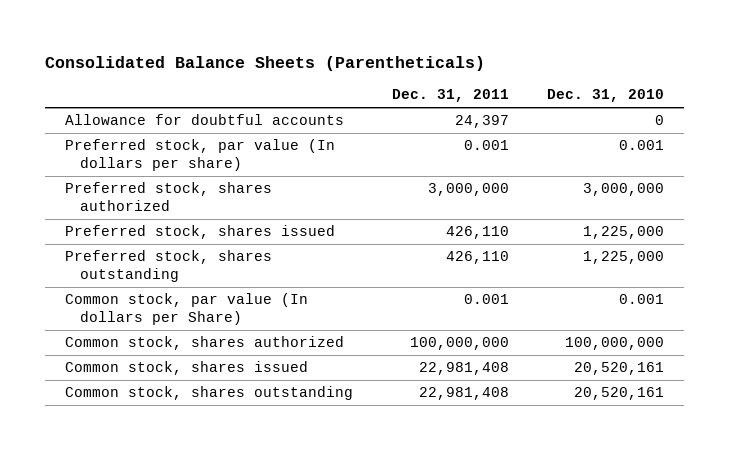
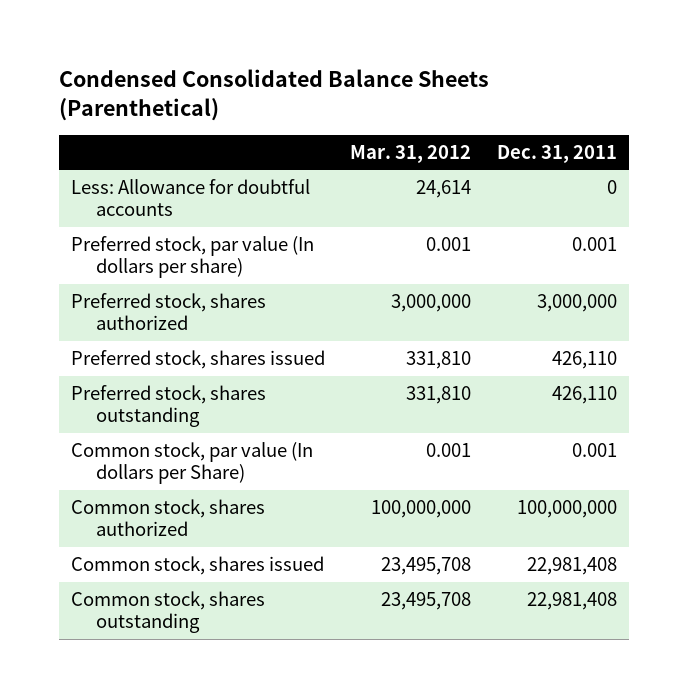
[45,55,486,71] Consolidated Balance Sheets (Parentheticals) -> [58,69,489,122] Condensed Consolidated Balance Sheets (Parenthetical)
[547,89,665,103] Dec. 31, 2010 -> none
none -> [350,144,472,163] Mar. 31, 2012
[64,114,344,126] Allowance for doubtful accounts -> [71,179,311,217] Less: Allowance for doubtful accounts
[454,115,509,129] 24,397 -> [606,180,617,195] 0

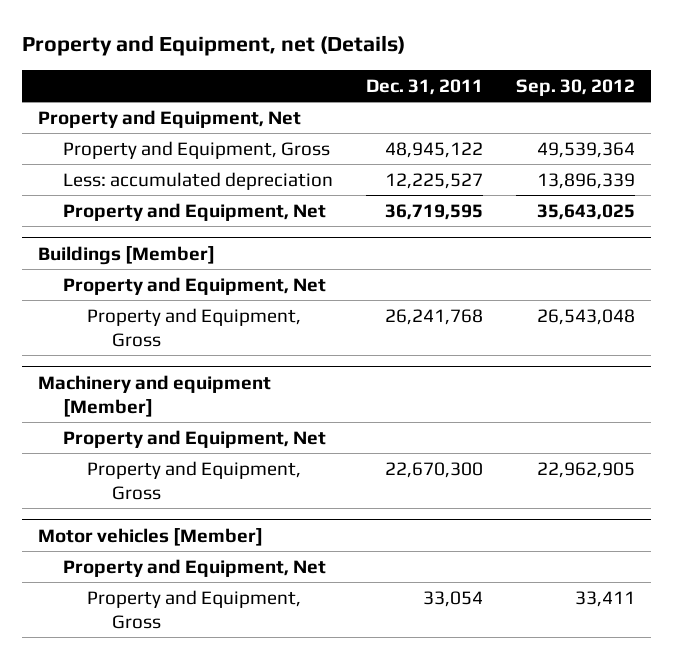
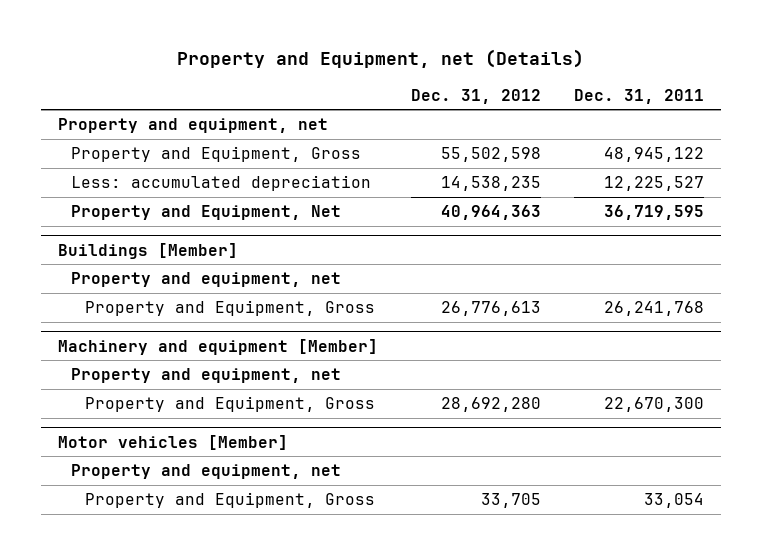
[515,78,635,96] Sep. 30, 2012 -> none
none -> [411,88,542,104] Dec. 31, 2012
[38,109,302,128] Property and Equipment, Net -> [57,117,328,133] Property and equipment, net
[62,276,326,295] Property and Equipment, Net -> [71,271,342,287] Property and equipment, net
[62,429,326,448] Property and Equipment, Net -> [71,367,342,383] Property and equipment, net
[62,558,326,577] Property and Equipment, Net -> [71,463,342,479] Property and equipment, net

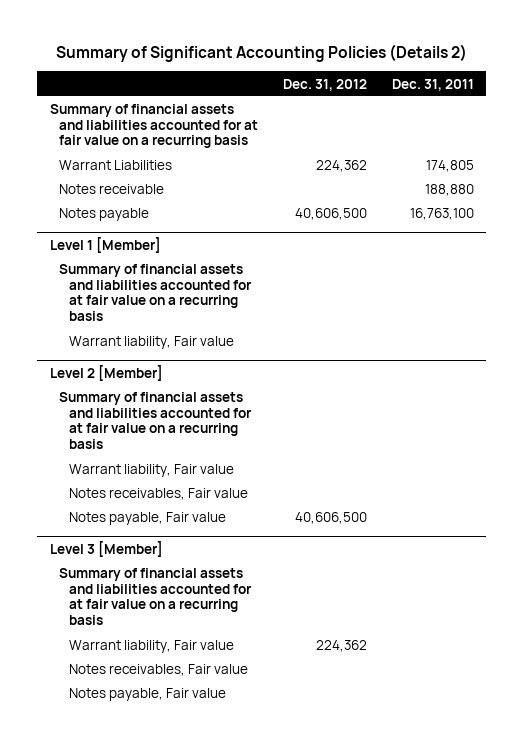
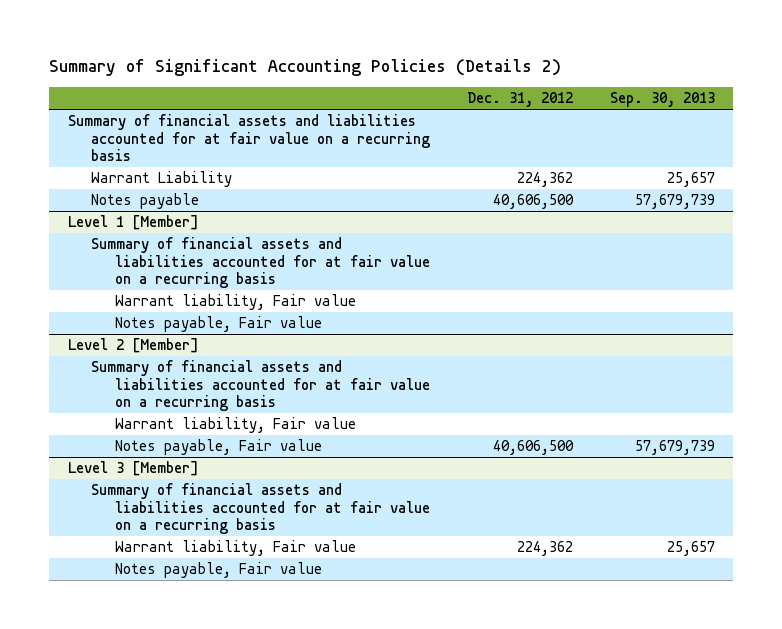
[391,78,474,91] Dec. 31, 2011 -> none
none -> [609,92,715,108] Sep. 30, 2013
[59,184,165,195] Notes receivable -> none
[59,160,173,171] Warrant Liabilities -> [91,171,233,188] Warrant Liability
none -> [114,316,322,333] Notes payable, Fair value
[68,488,248,501] Notes receivables, Fair value -> none
[68,664,248,677] Notes receivables, Fair value -> none

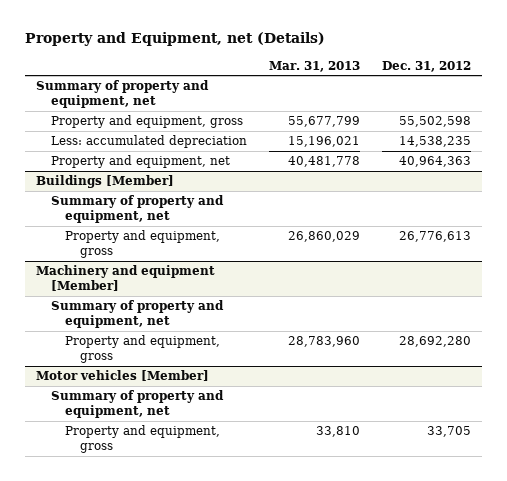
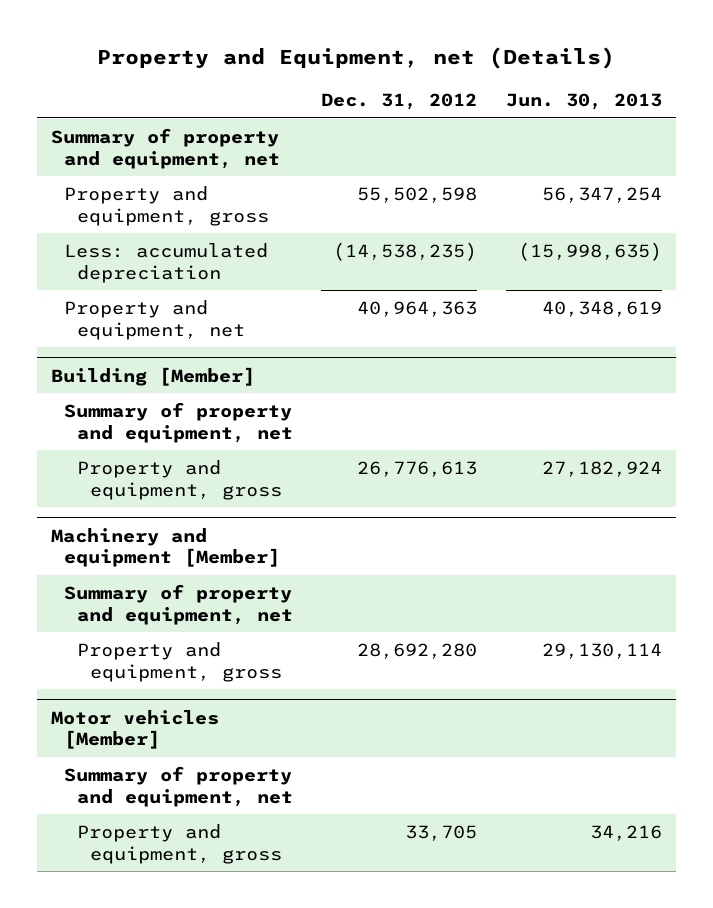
[268,60,360,72] Mar. 31, 2013 -> none
none -> [505,92,662,110] Jun. 30, 2013
[398,136,471,148] 14,538,235 -> [333,241,478,261] (14,538,235)
[35,175,174,189] Buildings [Member] -> [51,366,256,386] Building [Member]

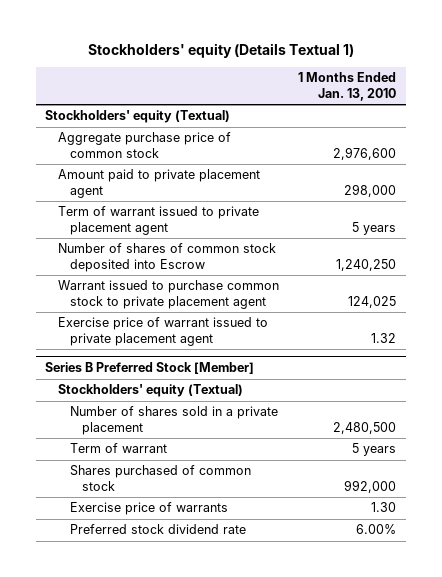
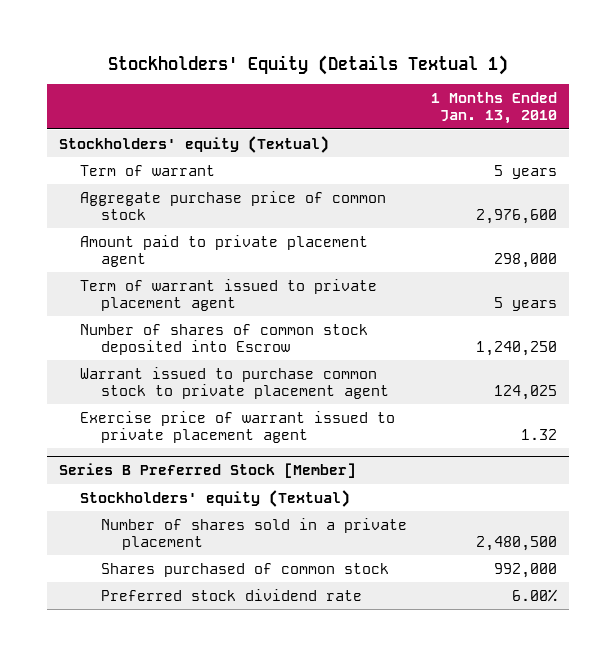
[87,42,354,58] Stockholders' equity (Details Textual 1) -> [107,54,508,75] Stockholders' Equity (Details Textual 1)
none -> [80,164,216,176] Term of warrant
[69,443,167,454] Term of warrant -> none
[69,502,228,516] Exercise price of warrants -> none

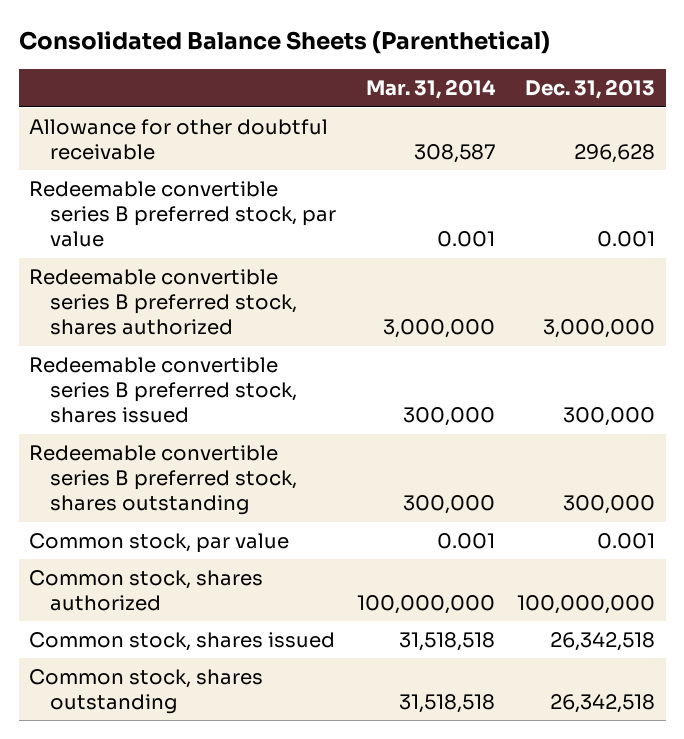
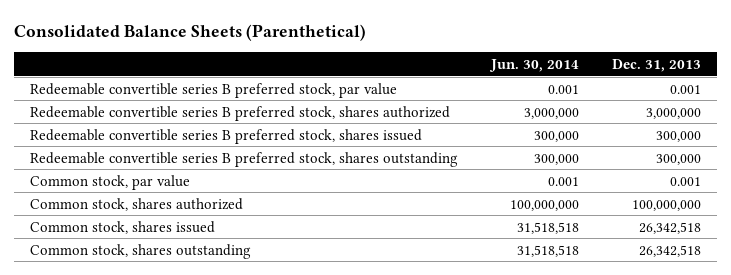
[366,79,497,100] Mar. 31, 2014 -> none
none -> [488,58,579,72] Jun. 30, 2014
[29,118,329,160] Allowance for other doubtful receivable -> none

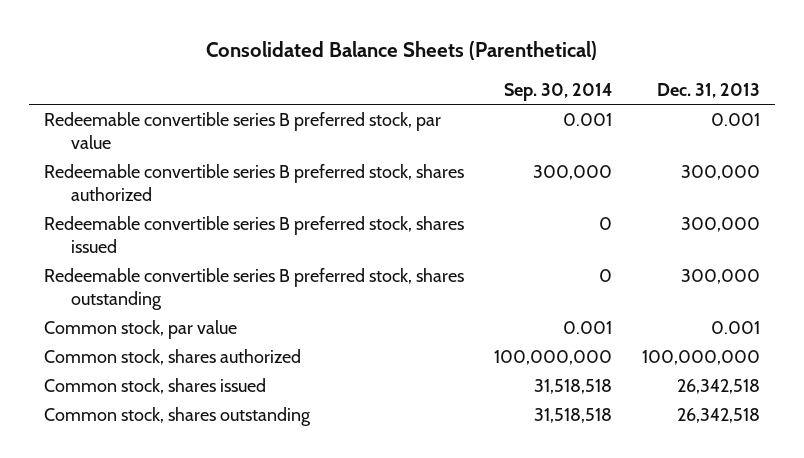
[488,58,579,72] Jun. 30, 2014 -> none
none -> [504,82,613,101] Sep. 30, 2014
[645,107,701,119] 3,000,000 -> [681,164,761,180] 300,000

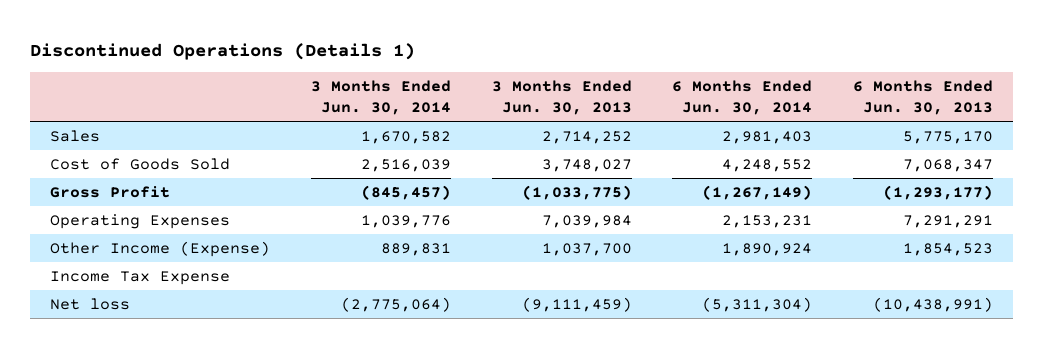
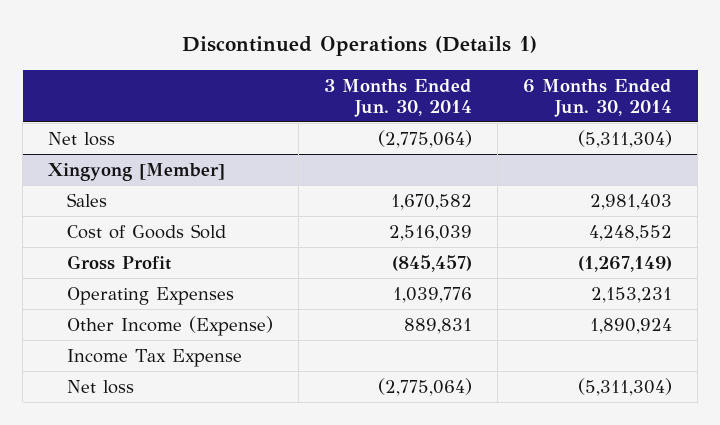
[491,79,632,115] 3 Months Ended Jun. 30, 2013 -> none
[852,79,993,115] 6 Months Ended Jun. 30, 2013 -> none
none -> [48,131,116,146] Net loss
none -> [48,162,226,181] Xingyong [Member]

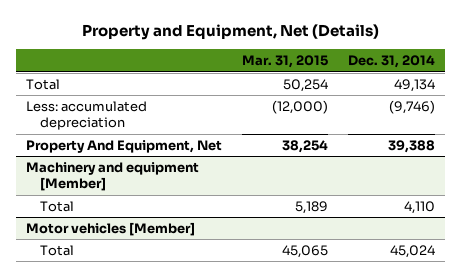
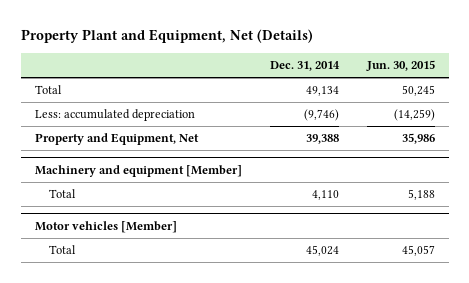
[81,24,379,41] Property and Equipment, Net (Details) -> [20,29,313,44] Property Plant and Equipment, Net (Details)
[242,55,329,69] Mar. 31, 2015 -> none
none -> [365,60,435,72] Jun. 30, 2015
[25,139,222,153] Property And Equipment, Net -> [34,133,199,146] Property and Equipment, Net

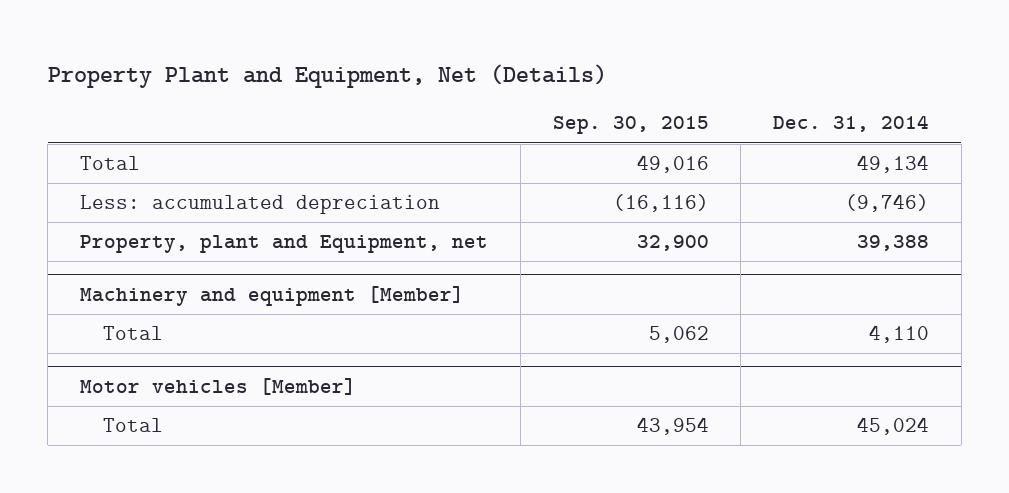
[365,60,435,72] Jun. 30, 2015 -> none
none -> [552,116,709,135] Sep. 30, 2015
[34,133,199,146] Property and Equipment, Net -> [80,235,489,254] Property, plant and Equipment, net

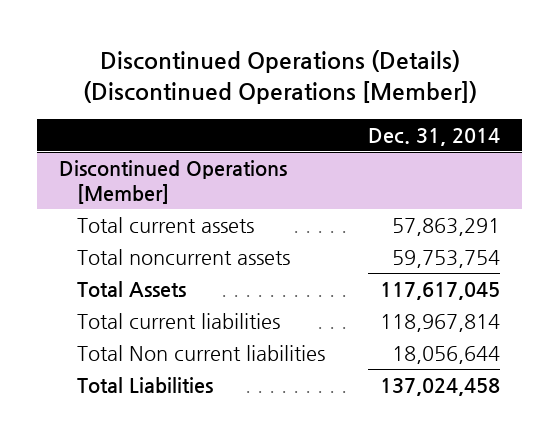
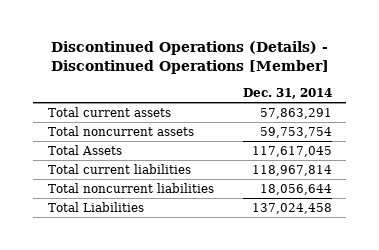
[82,50,477,104] Discontinued Operations (Details) (Discontinued Operations [Member]) -> [50,41,329,74] Discontinued Operations (Details) - Discontinued Operations [Member]
[58,160,287,204] Discontinued Operations [Member] -> none
[77,345,326,362] Total Non current liabilities -> [47,182,214,193] Total noncurrent liabilities

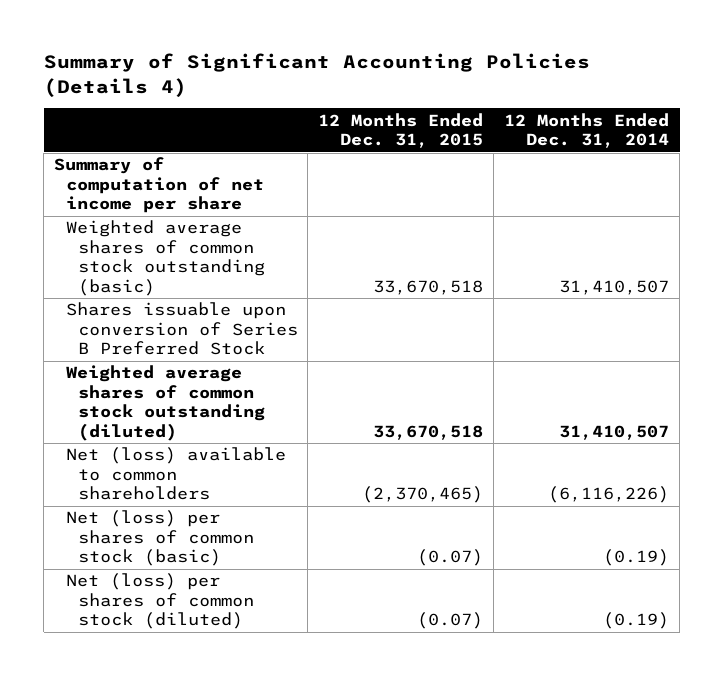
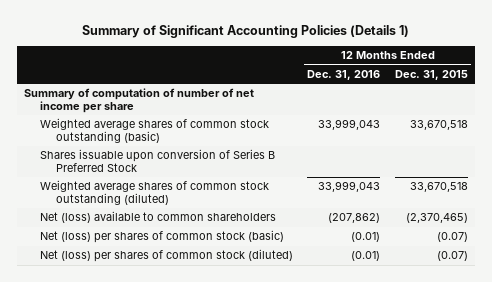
[43,53,590,97] Summary of Significant Accounting Policies (Details 4) -> [82,24,410,38] Summary of Significant Accounting Policies (Details 1)
[504,112,670,149] 12 Months Ended Dec. 31, 2014 -> none
none -> [307,69,381,80] Dec. 31, 2016
[54,157,264,214] Summary of computation of net income per share -> [24,88,255,114] Summary of computation of number of net income per share

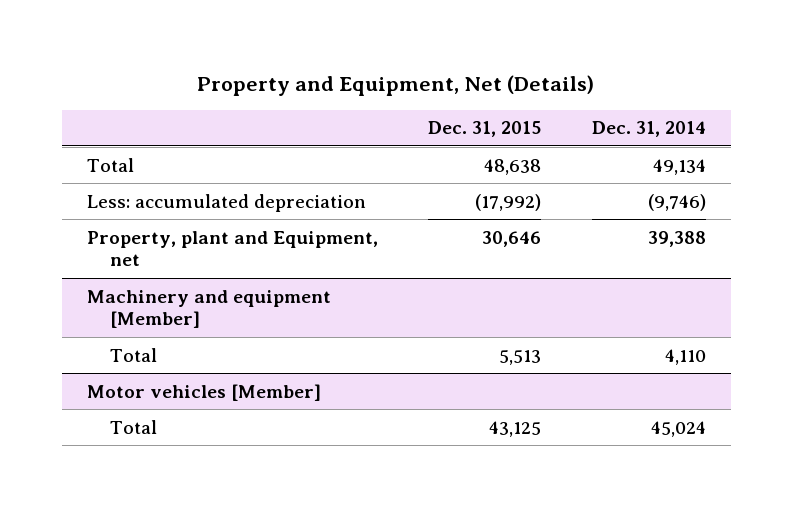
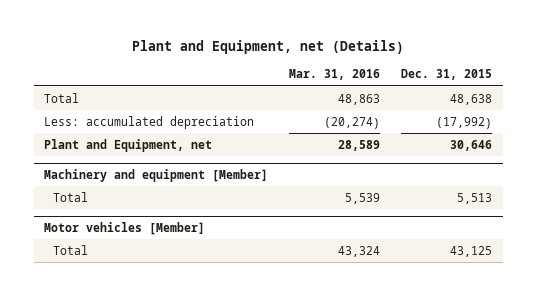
[197,74,595,96] Property and Equipment, Net (Details) -> [132,40,405,55] Plant and Equipment, net (Details)
[591,121,706,138] Dec. 31, 2014 -> none
none -> [289,69,381,81] Mar. 31, 2016
[86,230,378,267] Property, plant and Equipment, net -> [44,138,213,152] Plant and Equipment, net

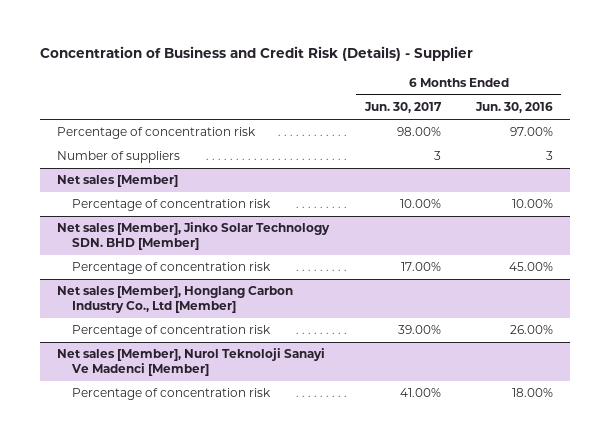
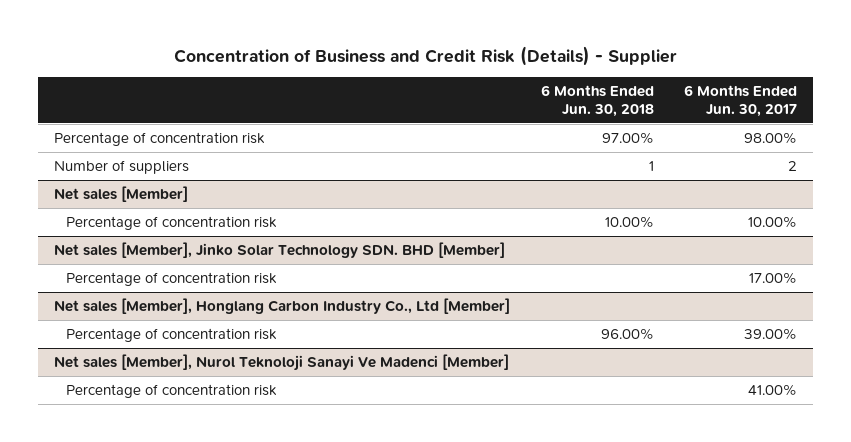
[474,102,553,114] Jun. 30, 2016 -> none
none -> [540,84,654,117] 6 Months Ended Jun. 30, 2018
[433,151,441,161] 3 -> [788,161,798,172] 2

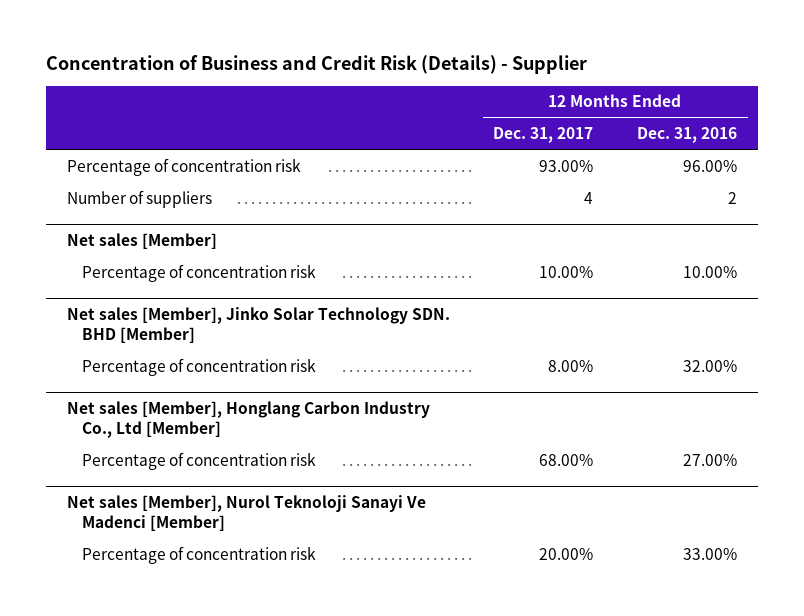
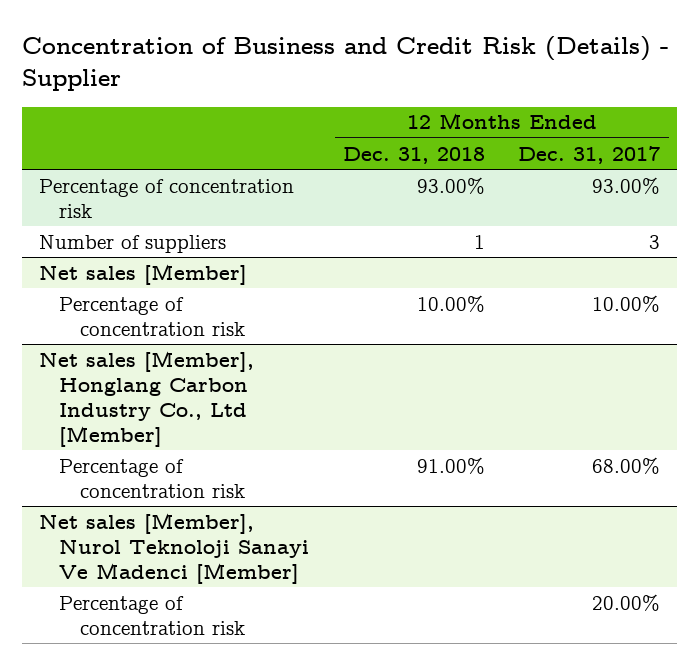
[636,127,737,144] Dec. 31, 2016 -> none
none -> [342,146,485,164] Dec. 31, 2018
[584,191,594,204] 4 -> [649,234,661,249] 3
[67,306,451,343] Net sales [Member], Jinko Solar Technology SDN. BHD [Member] -> none
[82,357,317,376] Percentage of concentration risk -> none

